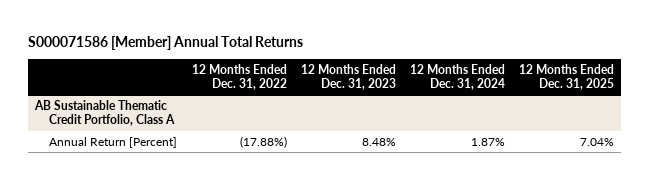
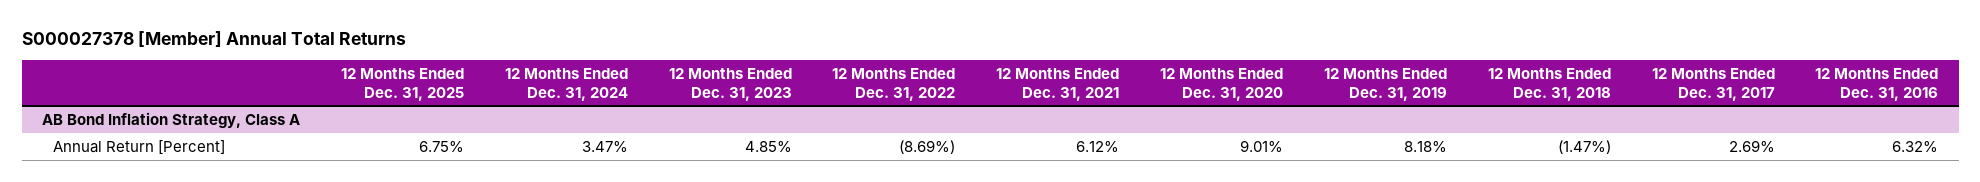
[28,35,304,50] S000071586 [Member] Annual Total Returns -> [21,31,406,48] S000027378 [Member] Annual Total Returns
none -> [996,68,1120,101] 12 Months Ended Dec. 31, 2021
none -> [1160,68,1284,101] 12 Months Ended Dec. 31, 2020
none -> [1323,68,1447,101] 12 Months Ended Dec. 31, 2019
none -> [1487,68,1611,101] 12 Months Ended Dec. 31, 2018
none -> [1651,68,1775,101] 12 Months Ended Dec. 31, 2017
none -> [1815,68,1939,101] 12 Months Ended Dec. 31, 2016
[34,99,176,127] AB Sustainable Thematic Credit Portfolio, Class A -> none
none -> [42,111,301,128] AB Bond Inflation Strategy, Class A
[239,135,287,148] (17.88%) -> [899,139,956,154] (8.69%)
[361,137,396,146] 8.48% -> [744,140,792,152] 4.85%
[470,137,505,146] 1.87% -> [581,140,628,152] 3.47%
[579,137,614,146] 7.04% -> [418,140,464,152] 6.75%

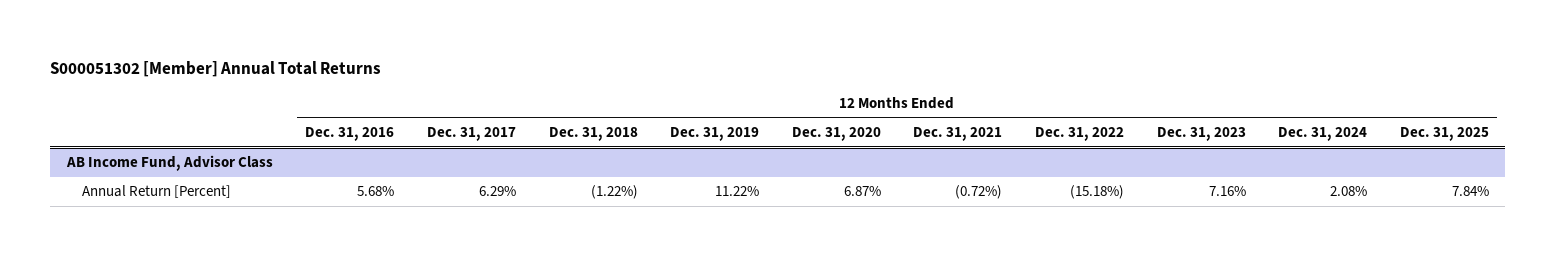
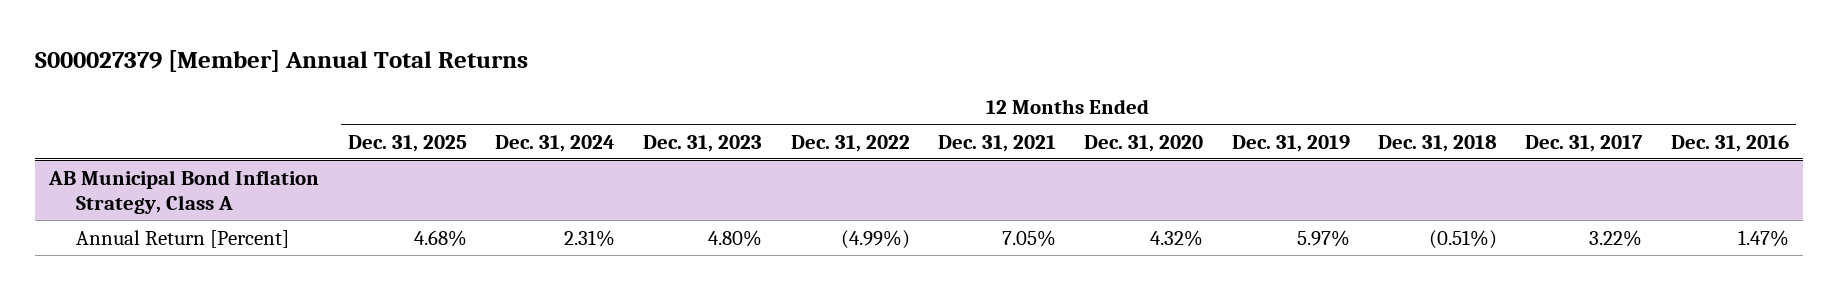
[50,60,382,77] S000051302 [Member] Annual Total Returns -> [35,50,529,73] S000027379 [Member] Annual Total Returns
[65,155,273,172] AB Income Fund, Advisor Class -> none
none -> [48,169,320,215] AB Municipal Bond Inflation Strategy, Class A
[357,186,395,197] 5.68% -> [1737,229,1789,247] 1.47%
[478,186,516,197] 6.29% -> [1589,229,1643,247] 3.22%
[590,185,638,200] (1.22%) -> [1429,229,1498,249] (0.51%)
[715,186,760,197] 11.22% -> [1296,229,1350,247] 5.97%
[843,186,881,197] 6.87% -> [1150,229,1204,247] 4.32%
[955,185,1003,200] (0.72%) -> [1002,229,1057,247] 7.05%
[1070,185,1125,200] (15.18%) -> [840,229,910,249] (4.99%)
[1208,186,1246,197] 7.16% -> [708,229,763,247] 4.80%
[1330,186,1368,197] 2.08% -> [564,229,616,247] 2.31%
[1451,186,1489,197] 7.84% -> [413,229,467,247] 4.68%

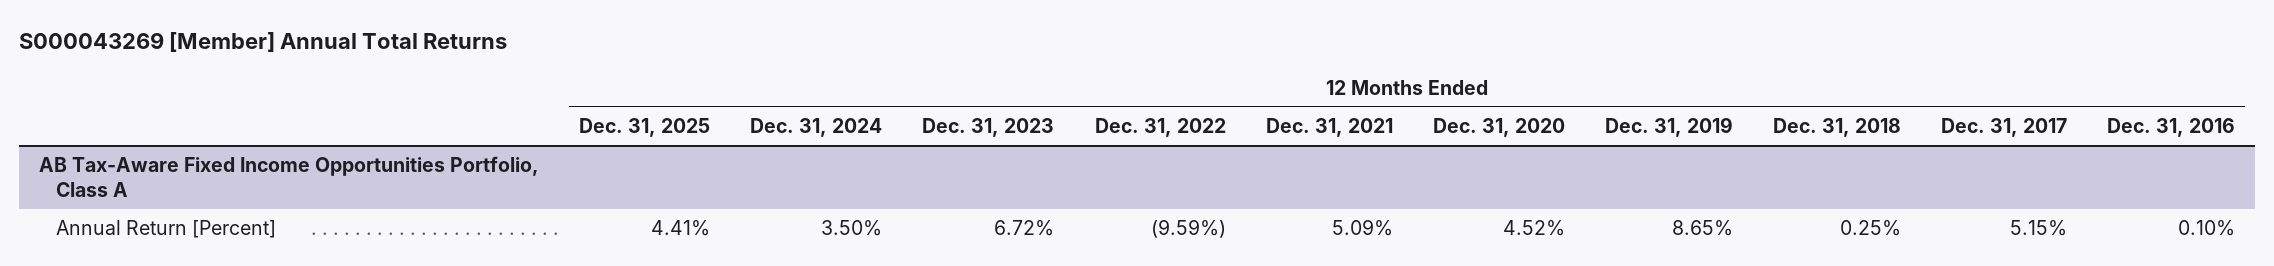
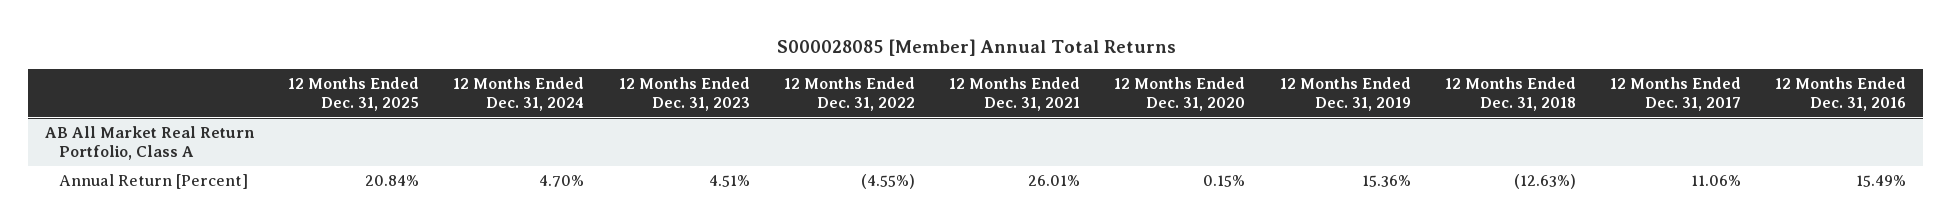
[19,32,508,53] S000043269 [Member] Annual Total Returns -> [776,38,1176,56] S000028085 [Member] Annual Total Returns
[39,156,540,198] AB Tax-Aware Fixed Income Opportunities Portfolio, Class A -> none
none -> [44,125,255,161] AB All Market Real Return Portfolio, Class A
[651,220,711,237] 4.41% -> [365,174,420,186] 20.84%
[821,220,883,237] 3.50% -> [539,174,585,187] 4.70%
[994,220,1055,237] 6.72% -> [708,174,750,187] 4.51%
[1150,219,1226,239] (9.59%) -> [860,173,915,189] (4.55%)
[1331,219,1393,237] 5.09% -> [1028,174,1081,186] 26.01%
[1502,220,1565,237] 4.52% -> [1203,174,1246,187] 0.15%
[1671,220,1733,237] 8.65% -> [1361,174,1411,187] 15.36%
[1839,220,1901,237] 0.25% -> [1513,173,1576,189] (12.63%)
[2009,220,2067,237] 5.15% -> [1691,174,1742,186] 11.06%
[2177,220,2235,237] 0.10% -> [1856,174,1907,187] 15.49%

